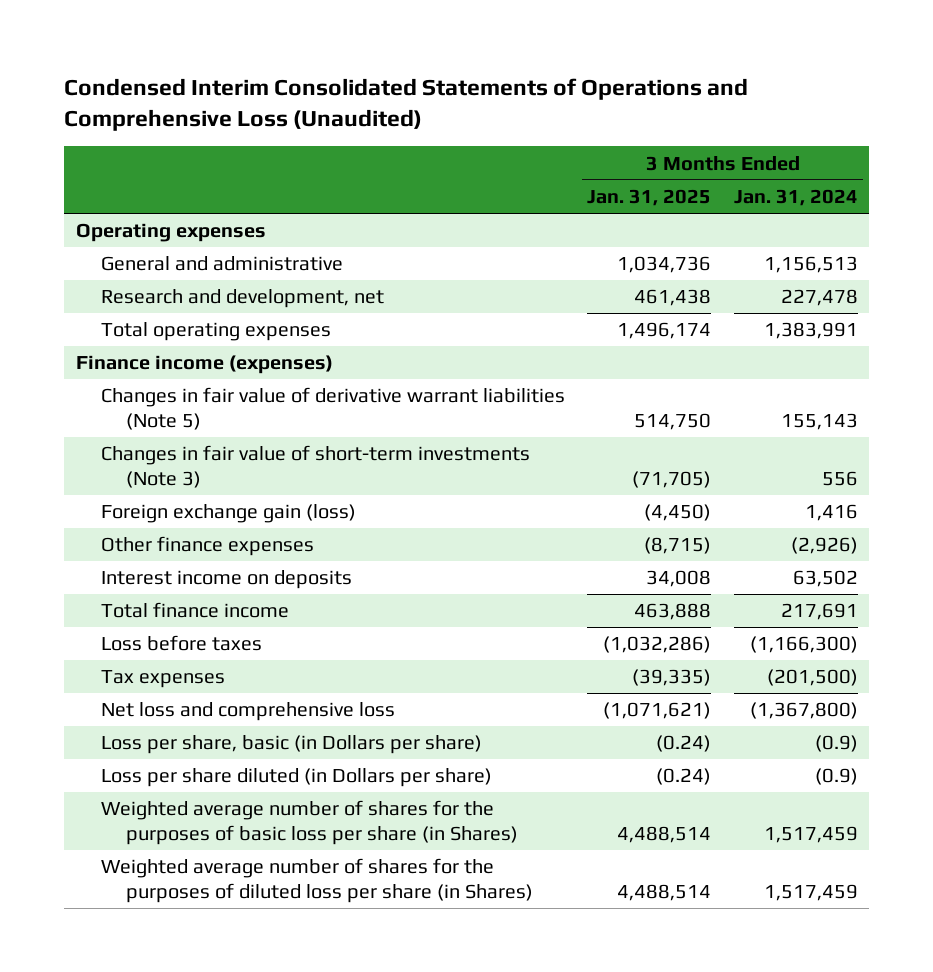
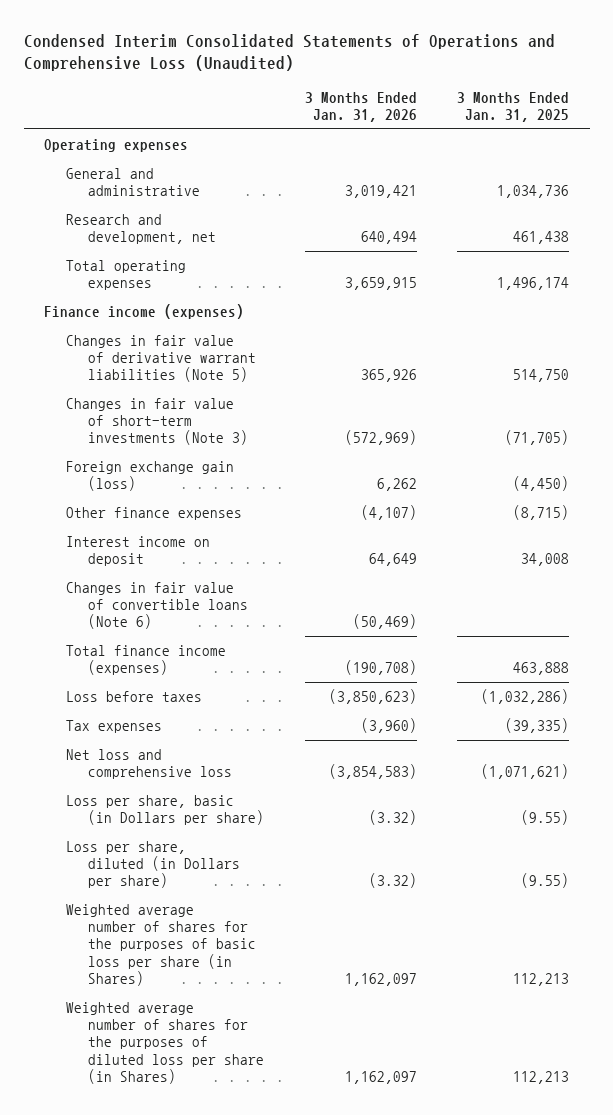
[733,189,858,207] Jan. 31, 2024 -> none
none -> [304,91,417,123] 3 Months Ended Jan. 31, 2026
[100,570,352,590] Interest income on deposits -> [65,536,210,567] Interest income on deposit
none -> [65,582,248,630] Changes in fair value of convertible loans (Note 6)
[100,602,289,619] Total finance income -> [65,645,226,676] Total finance income (expenses)
[656,735,712,753] (0.24) -> [521,810,570,826] (9.55)
[100,768,492,788] Loss per share diluted (in Dollars per share) -> [65,841,240,889] Loss per share, diluted (in Dollars per share)
[656,768,712,786] (0.24) -> [521,873,570,889] (9.55)
[617,825,712,843] 4,488,514 -> [513,972,570,986] 112,213
[617,883,712,901] 4,488,514 -> [513,1070,570,1084] 112,213

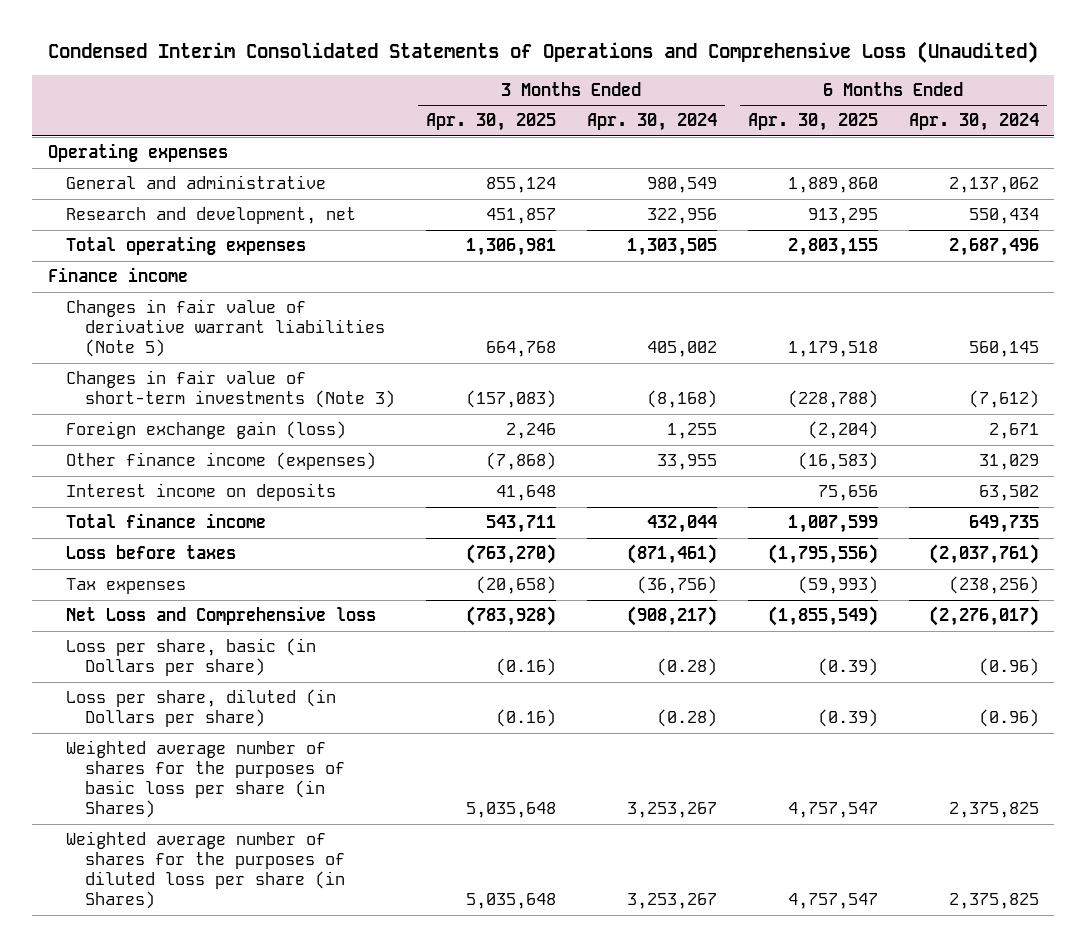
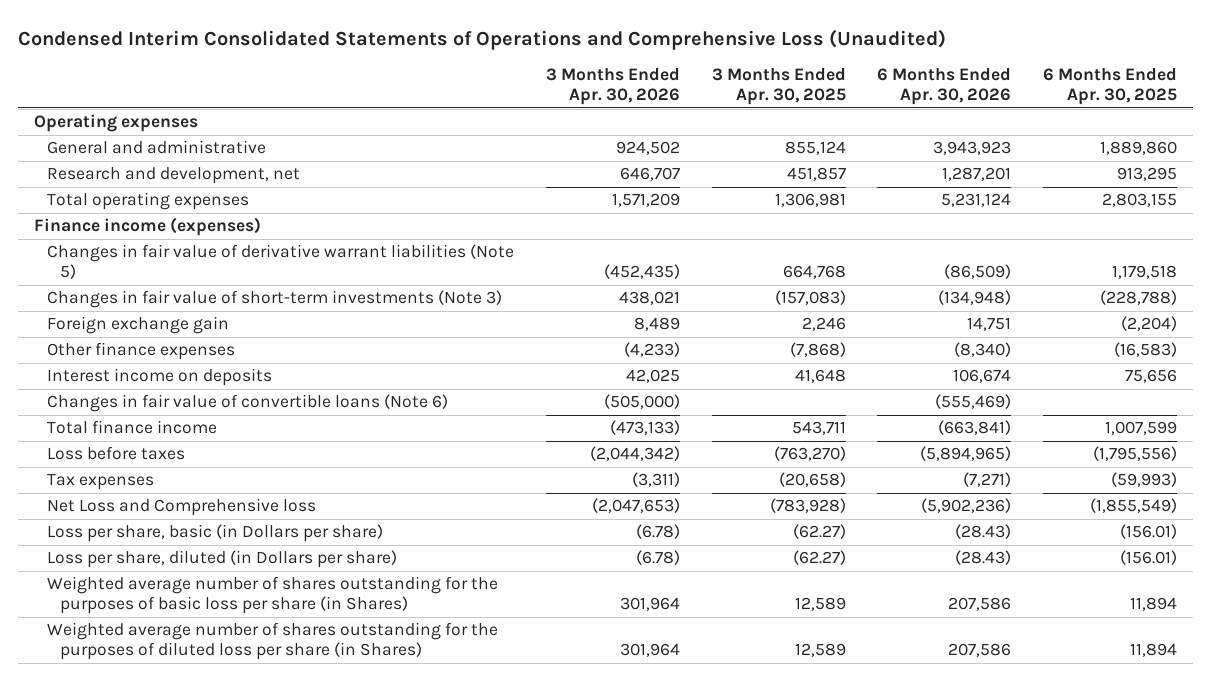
[586,113,717,132] Apr. 30, 2024 -> none
[908,113,1039,132] Apr. 30, 2024 -> none
none -> [545,68,680,106] 3 Months Ended Apr. 30, 2026
none -> [877,68,1012,106] 6 Months Ended Apr. 30, 2026
[47,267,188,283] Finance income -> [33,217,261,237] Finance income (expenses)
[66,421,347,440] Foreign exchange gain (loss) -> [46,316,229,335] Foreign exchange gain
[66,452,377,471] Other finance income (expenses) -> [46,342,235,361] Other finance expenses
none -> [46,394,448,413] Changes in fair value of convertible loans (Note 6)
[495,658,556,677] (0.16) -> [792,524,846,540] (62.27)
[817,658,878,677] (0.39) -> [1120,524,1178,540] (156.01)
[495,709,556,728] (0.16) -> [792,550,846,566] (62.27)
[817,709,878,728] (0.39) -> [1120,550,1178,566] (156.01)
[66,740,345,819] Weighted average number of shares for the purposes of basic loss per share (in Shares) -> [46,576,498,615] Weighted average number of shares outstanding for the purposes of basic loss per share (in Shares)
[465,802,556,819] 5,035,648 -> [794,597,846,612] 12,589
[787,802,878,819] 4,757,547 -> [1130,597,1178,612] 11,894
[66,831,345,910] Weighted average number of shares for the purposes of diluted loss per share (in Shares) -> [46,622,498,661] Weighted average number of shares outstanding for the purposes of diluted loss per share (in Shares)
[465,893,556,910] 5,035,648 -> [794,643,846,658] 12,589
[787,893,878,910] 4,757,547 -> [1130,643,1178,658] 11,894

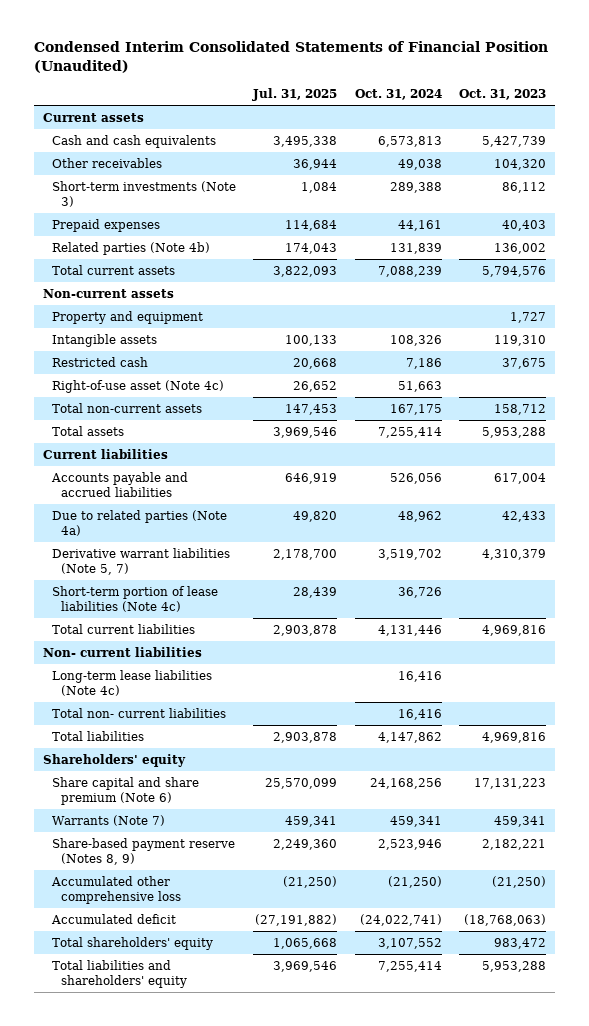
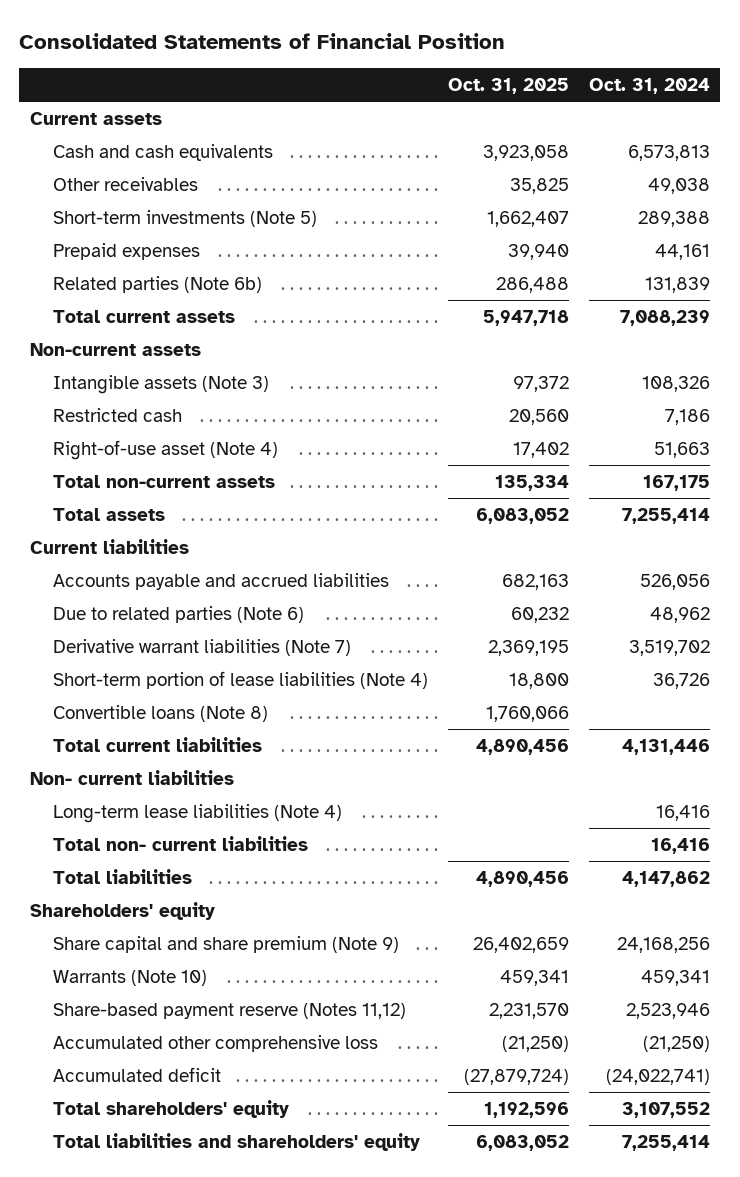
[34,41,549,73] Condensed Interim Consolidated Statements of Financial Position (Unaudited) -> [19,33,506,50] Consolidated Statements of Financial Position
[252,87,338,101] Jul. 31, 2025 -> none
[459,88,547,100] Oct. 31, 2023 -> none
none -> [448,78,570,95] Oct. 31, 2025
[51,180,236,207] Short-term investments (Note 3) -> [52,210,317,228] Short-term investments (Note 5)
[51,241,210,255] Related parties (Note 4b) -> [52,276,262,294] Related parties (Note 6b)
[51,310,203,324] Property and equipment -> none
[51,333,157,347] Intangible assets -> [52,375,269,395] Intangible assets (Note 3)
[51,379,224,393] Right-of-use asset (Note 4c) -> [52,440,278,461] Right-of-use asset (Note 4)
[51,509,227,536] Due to related parties (Note 4a) -> [52,606,304,624] Due to related parties (Note 6)
[51,547,230,575] Derivative warrant liabilities (Note 5, 7) -> [52,639,351,657] Derivative warrant liabilities (Note 7)
[51,585,218,612] Short-term portion of lease liabilities (Note 4c) -> [52,671,428,690] Short-term portion of lease liabilities (Note 4)
none -> [52,705,268,723] Convertible loans (Note 8)
[51,669,212,696] Long-term lease liabilities (Note 4c) -> [52,804,342,824] Long-term lease liabilities (Note 4)
[51,776,199,805] Share capital and share premium (Note 6) -> [52,936,399,954] Share capital and share premium (Note 9)
[51,814,165,826] Warrants (Note 7) -> [52,970,207,987] Warrants (Note 10)
[51,837,235,865] Share-based payment reserve (Notes 8, 9) -> [52,1003,406,1020] Share-based payment reserve (Notes 11,12)

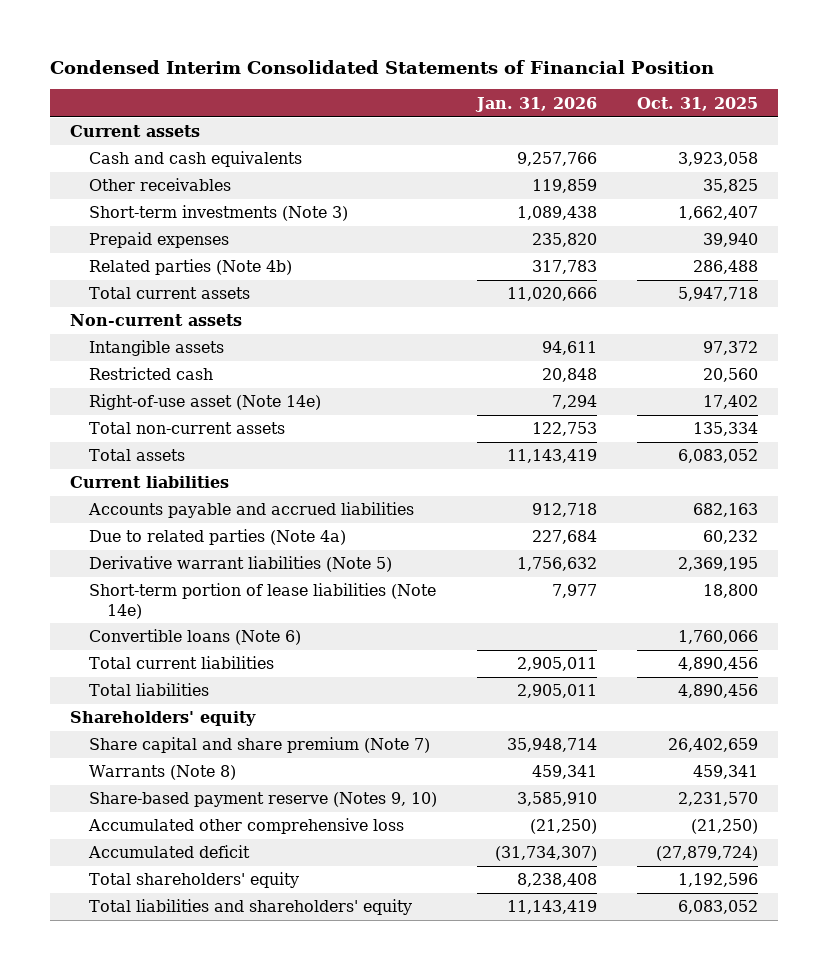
[19,33,506,50] Consolidated Statements of Financial Position -> [49,59,714,74] Condensed Interim Consolidated Statements of Financial Position
[589,78,711,95] Oct. 31, 2024 -> none
none -> [474,96,597,112] Jan. 31, 2026
[52,210,317,228] Short-term investments (Note 5) -> [88,205,348,222] Short-term investments (Note 3)
[52,276,262,294] Related parties (Note 6b) -> [88,259,292,276] Related parties (Note 4b)
[52,375,269,395] Intangible assets (Note 3) -> [88,340,224,357] Intangible assets
[52,440,278,461] Right-of-use asset (Note 4) -> [88,394,321,411] Right-of-use asset (Note 14e)
[52,606,304,624] Due to related parties (Note 6) -> [88,529,346,546] Due to related parties (Note 4a)
[52,639,351,657] Derivative warrant liabilities (Note 7) -> [88,556,392,573] Derivative warrant liabilities (Note 5)
[52,671,428,690] Short-term portion of lease liabilities (Note 4) -> [88,583,436,619] Short-term portion of lease liabilities (Note 14e)
[52,705,268,723] Convertible loans (Note 8) -> [88,629,301,646] Convertible loans (Note 6)
[29,770,234,786] Non- current liabilities -> none
[52,804,342,824] Long-term lease liabilities (Note 4) -> none
[52,836,308,852] Total non- current liabilities -> none
[52,936,399,954] Share capital and share premium (Note 9) -> [88,737,430,754] Share capital and share premium (Note 7)
[52,970,207,987] Warrants (Note 10) -> [88,765,236,781] Warrants (Note 8)
[52,1003,406,1020] Share-based payment reserve (Notes 11,12) -> [88,792,437,808] Share-based payment reserve (Notes 9, 10)

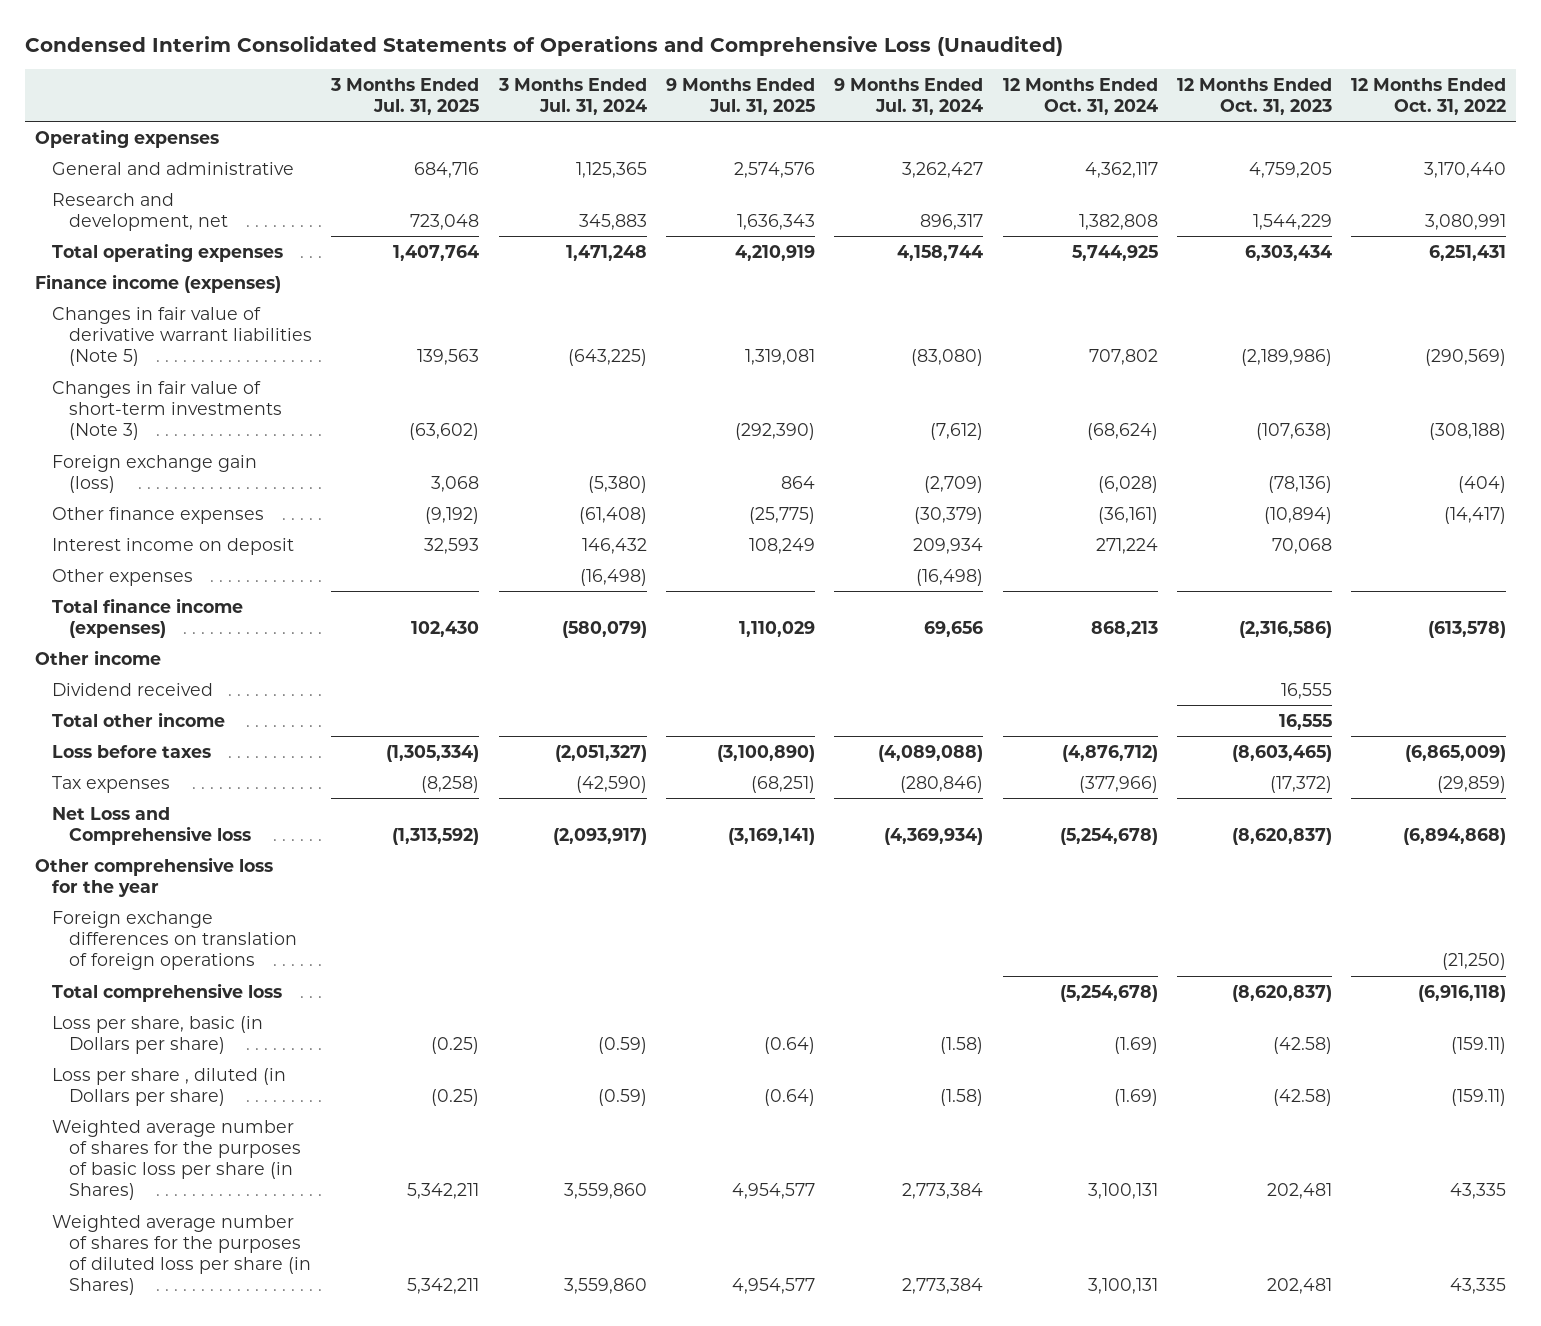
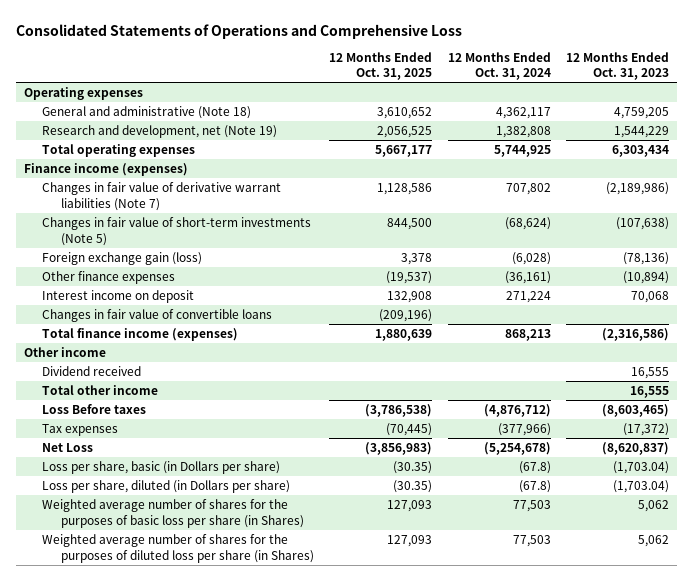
[24,35,1063,56] Condensed Interim Consolidated Statements of Operations and Comprehensive Loss (Unaudited) -> [16,23,463,39] Consolidated Statements of Operations and Comprehensive Loss
[330,77,480,116] 3 Months Ended Jul. 31, 2025 -> none
[497,77,647,116] 3 Months Ended Jul. 31, 2024 -> none
[665,77,815,116] 9 Months Ended Jul. 31, 2025 -> none
[834,77,984,116] 9 Months Ended Jul. 31, 2024 -> none
[1351,77,1507,116] 12 Months Ended Oct. 31, 2022 -> none
none -> [329,51,433,81] 12 Months Ended Oct. 31, 2025
[51,161,294,175] General and administrative -> [42,105,252,119] General and administrative (Note 18)
[51,192,228,231] Research and development, net -> [42,124,278,138] Research and development, net (Note 19)
[51,306,312,367] Changes in fair value of derivative warrant liabilities (Note 5) -> [42,181,282,211] Changes in fair value of derivative warrant liabilities (Note 7)
[51,380,282,441] Changes in fair value of short-term investments (Note 3) -> [42,216,312,246] Changes in fair value of short-term investments (Note 5)
[51,568,193,586] Other expenses -> none
none -> [42,308,273,322] Changes in fair value of convertible loans
[51,744,211,758] Loss before taxes -> [42,403,147,414] Loss Before taxes
[51,806,251,845] Net Loss and Comprehensive loss -> none
[34,856,273,897] Other comprehensive loss for the year -> none
[51,910,297,971] Foreign exchange differences on translation of foreign operations -> none
[51,982,282,1002] Total comprehensive loss -> [42,442,94,452] Net Loss
[1113,1036,1158,1054] (1.69) -> [518,460,551,474] (67.8)
[1272,1036,1332,1054] (42.58) -> [613,460,670,474] (1,703.04)
[51,1067,286,1106] Loss per share , diluted (in Dollars per share) -> [42,479,291,493] Loss per share, diluted (in Dollars per share)
[1113,1088,1158,1106] (1.69) -> [518,479,551,493] (67.8)
[1272,1088,1332,1106] (42.58) -> [613,479,670,493] (1,703.04)
[1087,1183,1158,1200] 3,100,131 -> [512,499,551,512] 77,503
[1266,1183,1332,1200] 202,481 -> [638,499,670,512] 5,062
[1087,1278,1158,1295] 3,100,131 -> [512,534,551,547] 77,503
[1266,1278,1332,1295] 202,481 -> [638,534,670,547] 5,062

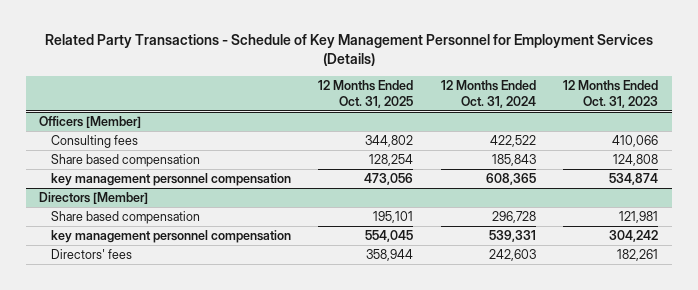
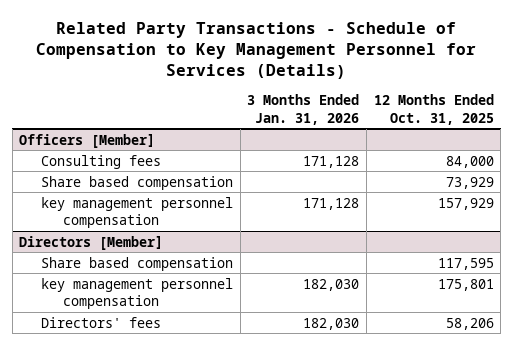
[44,33,653,67] Related Party Transactions - Schedule of Key Management Personnel for Employment Services (Details) -> [36,21,477,80] Related Party Transactions - Schedule of Compensation to Key Management Personnel for Services (Details)
[440,80,536,108] 12 Months Ended Oct. 31, 2024 -> none
[563,80,659,108] 12 Months Ended Oct. 31, 2023 -> none
none -> [247,94,360,125] 3 Months Ended Jan. 31, 2026
[365,134,414,147] 344,802 -> [445,155,494,168] 84,000
[369,153,414,166] 128,254 -> [445,176,494,189] 73,929
[364,172,414,185] 473,056 -> [437,197,494,210] 157,929
[373,210,414,223] 195,101 -> [437,257,494,270] 117,595
[365,229,414,242] 554,045 -> [437,278,494,291] 175,801
[366,248,414,261] 358,944 -> [445,317,494,330] 58,206

